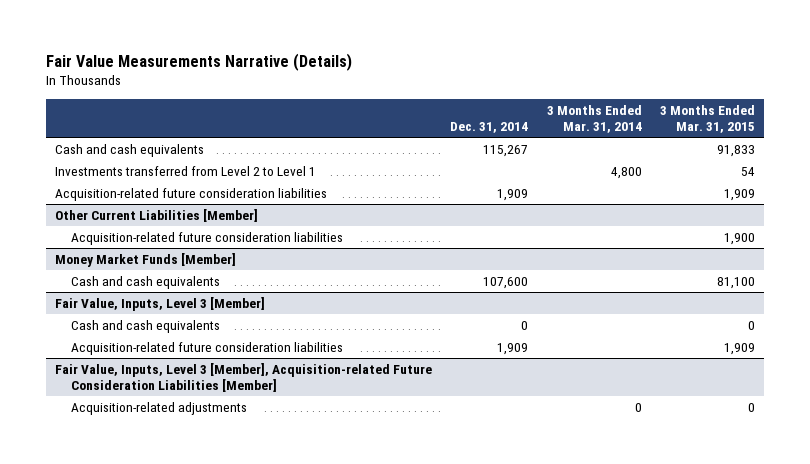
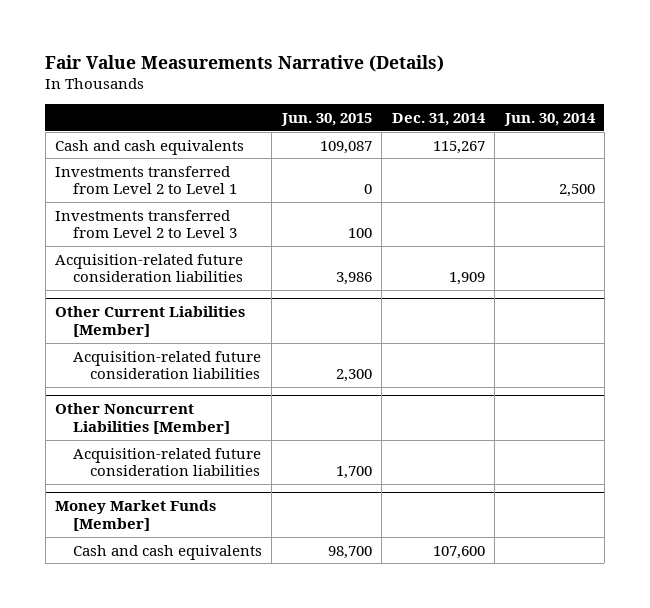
[546,105,642,134] 3 Months Ended Mar. 31, 2014 -> none
[660,105,756,134] 3 Months Ended Mar. 31, 2015 -> none
none -> [280,112,372,126] Jun. 30, 2015
none -> [503,112,596,126] Jun. 30, 2014
none -> [55,209,237,239] Investments transferred from Level 2 to Level 3
none -> [55,403,230,435] Other Noncurrent Liabilities [Member]
none -> [72,447,261,477] Acquisition-related future consideration liabilities
[54,297,265,312] Fair Value, Inputs, Level 3 [Member] -> none
[71,320,221,334] Cash and cash equivalents -> none
[71,342,344,356] Acquisition-related future consideration liabilities -> none
[54,363,432,392] Fair Value, Inputs, Level 3 [Member], Acquisition-related Future Consideration Liabilities [Member] -> none
[71,402,248,416] Acquisition-related adjustments -> none

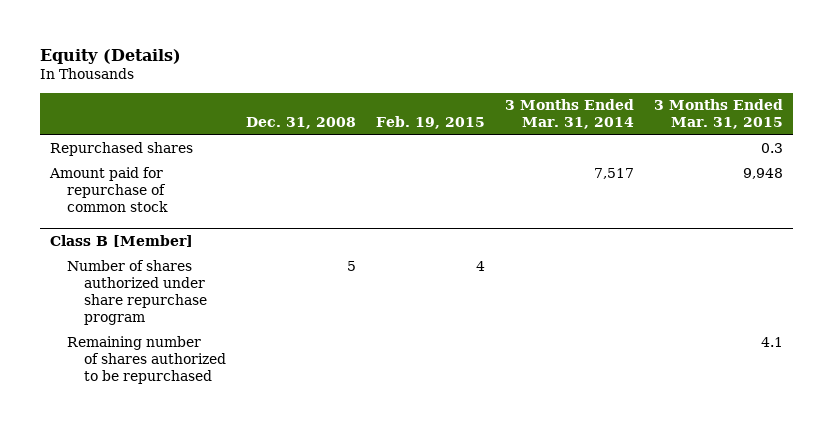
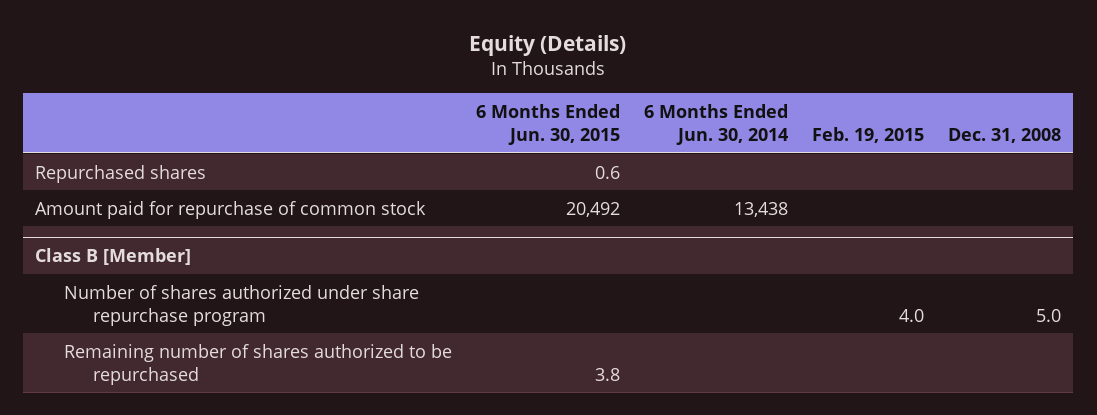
[504,99,634,129] 3 Months Ended Mar. 31, 2014 -> none
[653,99,783,129] 3 Months Ended Mar. 31, 2015 -> none
none -> [476,103,621,145] 6 Months Ended Jun. 30, 2015
none -> [644,103,789,145] 6 Months Ended Jun. 30, 2014
[346,261,356,272] 5 -> [1036,308,1062,322] 5.0
[475,261,485,272] 4 -> [899,308,925,322] 4.0

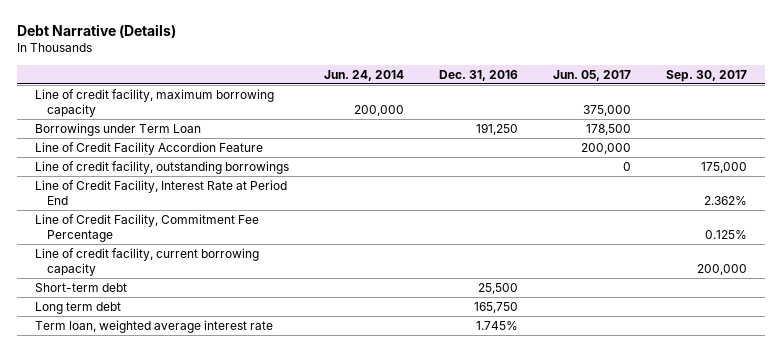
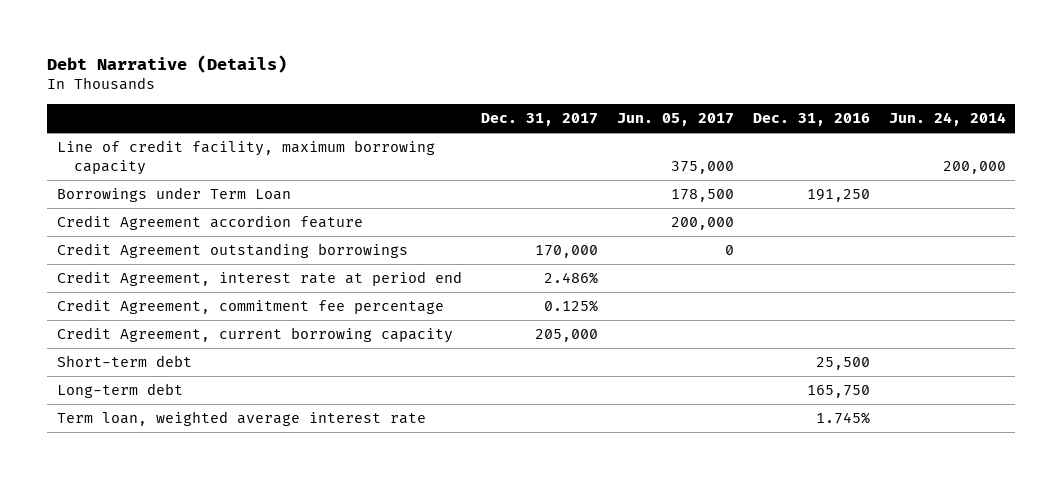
[666,69,748,82] Sep. 30, 2017 -> none
none -> [480,112,598,126] Dec. 31, 2017
[34,141,263,155] Line of Credit Facility Accordion Feature -> [56,215,363,231] Credit Agreement accordion feature
[34,160,289,174] Line of credit facility, outstanding borrowings -> [56,243,408,259] Credit Agreement outstanding borrowings
[34,179,287,206] Line of Credit Facility, Interest Rate at Period End -> [56,271,462,287] Credit Agreement, interest rate at period end
[34,213,259,243] Line of Credit Facility, Commitment Fee Percentage -> [56,299,444,315] Credit Agreement, commitment fee percentage
[34,247,259,277] Line of credit facility, current borrowing capacity -> [56,327,453,344] Credit Agreement, current borrowing capacity
[34,301,121,314] Long term debt -> [56,383,183,399] Long-term debt

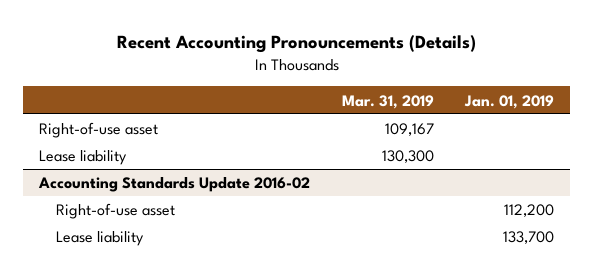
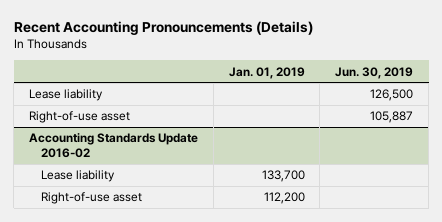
[341,94,434,109] Mar. 31, 2019 -> none
none -> [335,66,414,79] Jun. 30, 2019
[39,122,159,139] Right-of-use asset -> [28,111,130,124] Right-of-use asset
[56,203,176,220] Right-of-use asset -> [40,192,142,205] Right-of-use asset

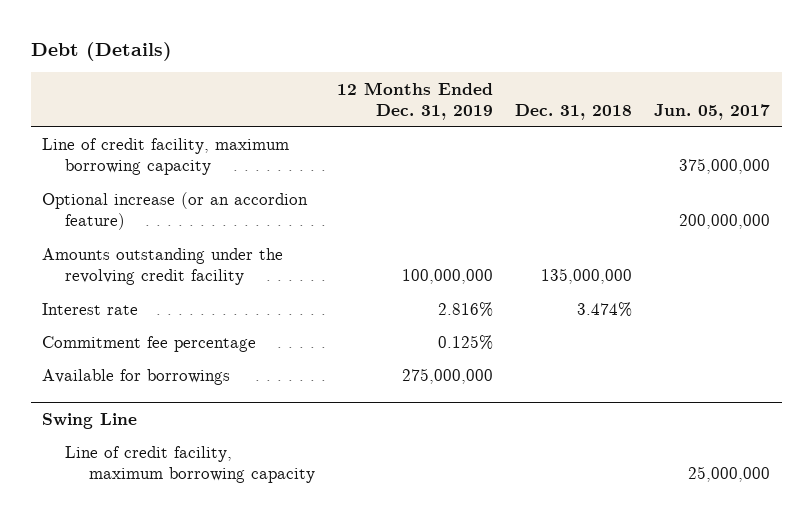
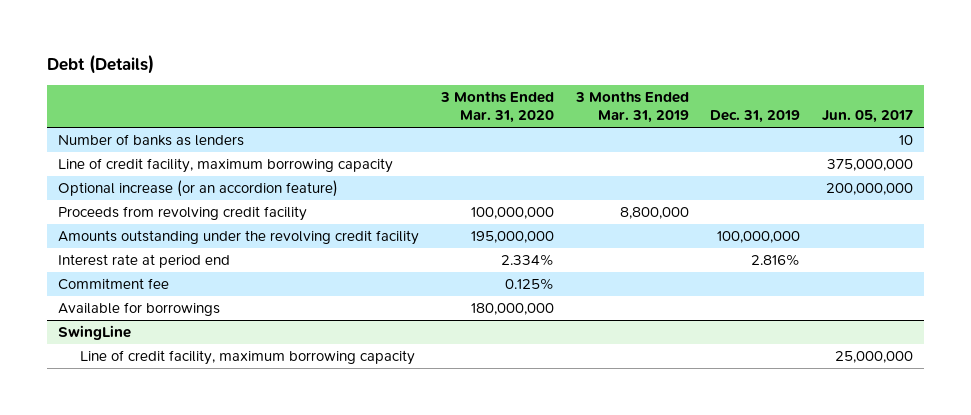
[336,81,493,120] 12 Months Ended Dec. 31, 2019 -> none
[515,103,633,120] Dec. 31, 2018 -> none
none -> [439,91,554,123] 3 Months Ended Mar. 31, 2020
none -> [574,91,689,123] 3 Months Ended Mar. 31, 2019
none -> [710,109,801,123] Dec. 31, 2019
none -> [57,134,244,147] Number of banks as lenders
none -> [57,206,307,222] Proceeds from revolving credit facility
[41,303,138,316] Interest rate -> [57,254,230,269] Interest rate at period end
[41,336,256,353] Commitment fee percentage -> [57,278,169,291] Commitment fee
[41,412,137,429] Swing Line -> [57,325,131,341] SwingLine

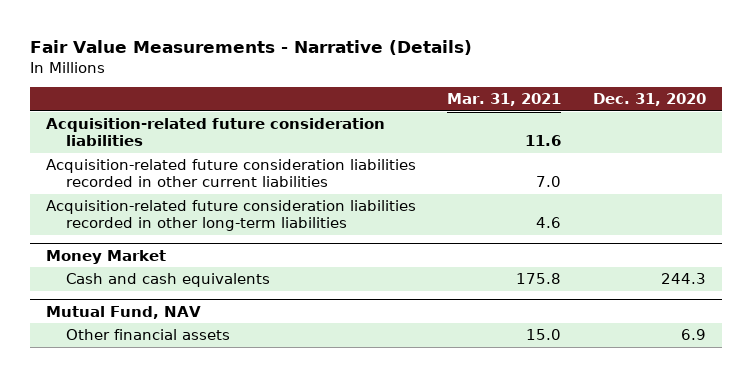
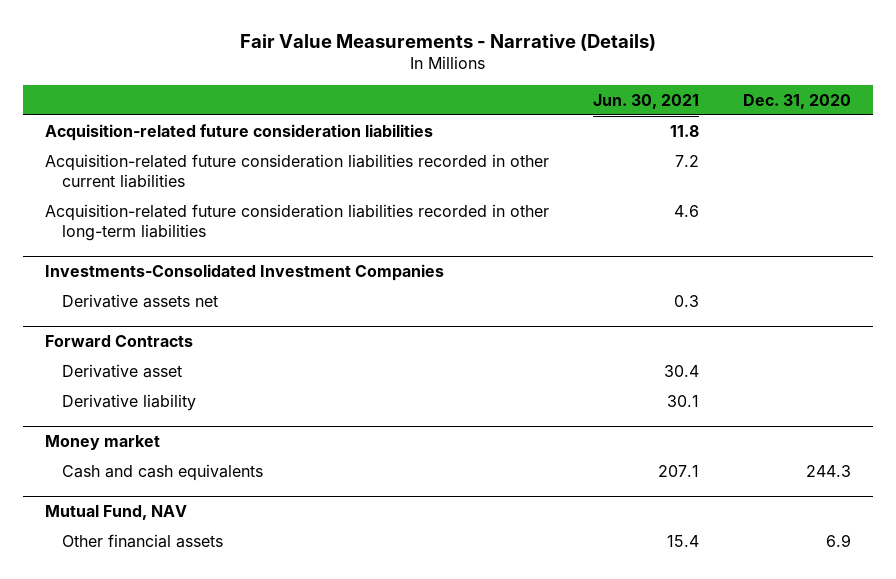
[447,93,562,107] Mar. 31, 2021 -> none
none -> [593,93,700,109] Jun. 30, 2021
none -> [45,263,445,281] Investments-Consolidated Investment Companies
none -> [62,293,219,308] Derivative assets net
none -> [45,334,194,347] Forward Contracts
none -> [62,363,183,378] Derivative asset
none -> [62,393,197,411] Derivative liability
[45,249,166,264] Money Market -> [45,434,161,450] Money market

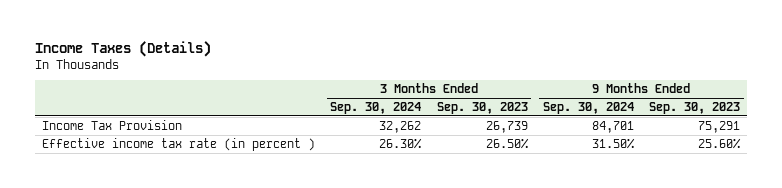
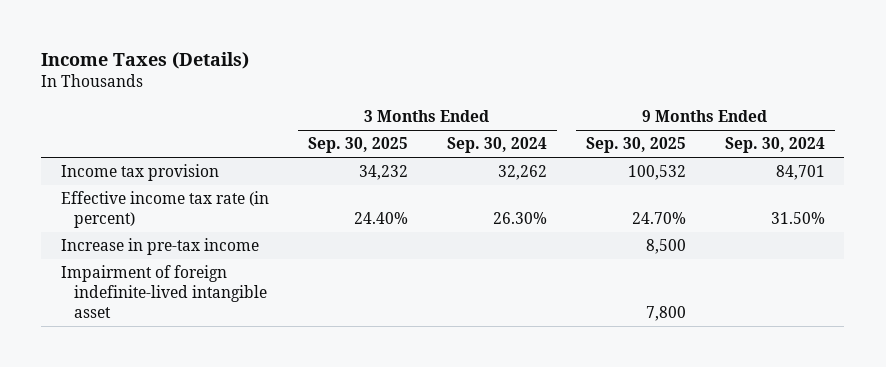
[436,102,528,115] Sep. 30, 2023 -> none
[648,102,740,115] Sep. 30, 2023 -> none
none -> [307,137,408,154] Sep. 30, 2025
none -> [585,137,686,154] Sep. 30, 2025
[42,120,183,131] Income Tax Provision -> [60,164,219,182] Income tax provision
[42,138,316,152] Effective income tax rate (in percent ) -> [60,191,269,229] Effective income tax rate (in percent)
none -> [60,238,259,256] Increase in pre-tax income
none -> [60,265,267,318] Impairment of foreign indefinite-lived intangible asset

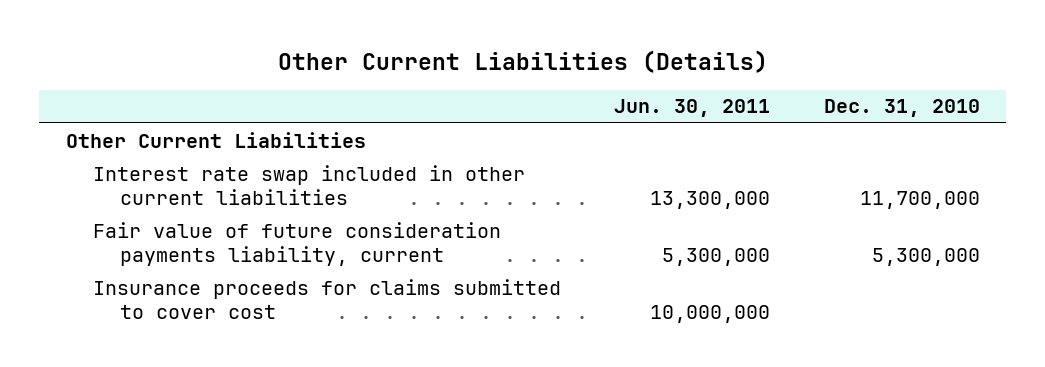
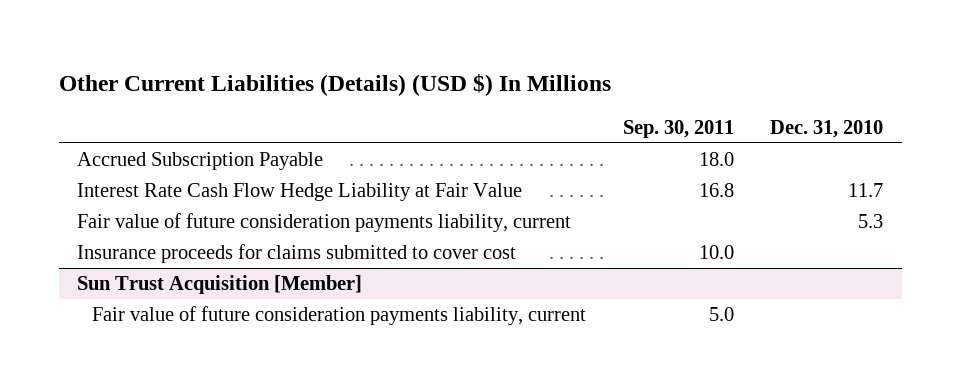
[277,49,768,73] Other Current Liabilities (Details) -> [58,73,611,96] Other Current Liabilities (Details) (USD $) In Millions
[614,99,771,118] Jun. 30, 2011 -> none
none -> [622,119,734,138] Sep. 30, 2011
[65,131,366,148] Other Current Liabilities -> none
[92,164,525,205] Interest rate swap included in other current liabilities -> none
none -> [77,152,324,171] Accrued Subscription Payable
none -> [77,183,523,202] Interest Rate Cash Flow Hedge Liability at Fair Value
[871,247,980,266] 5,300,000 -> [858,214,884,229] 5.3
none -> [77,275,363,295] Sun Trust Acquisition [Member]
none -> [91,306,586,326] Fair value of future consideration payments liability, current

